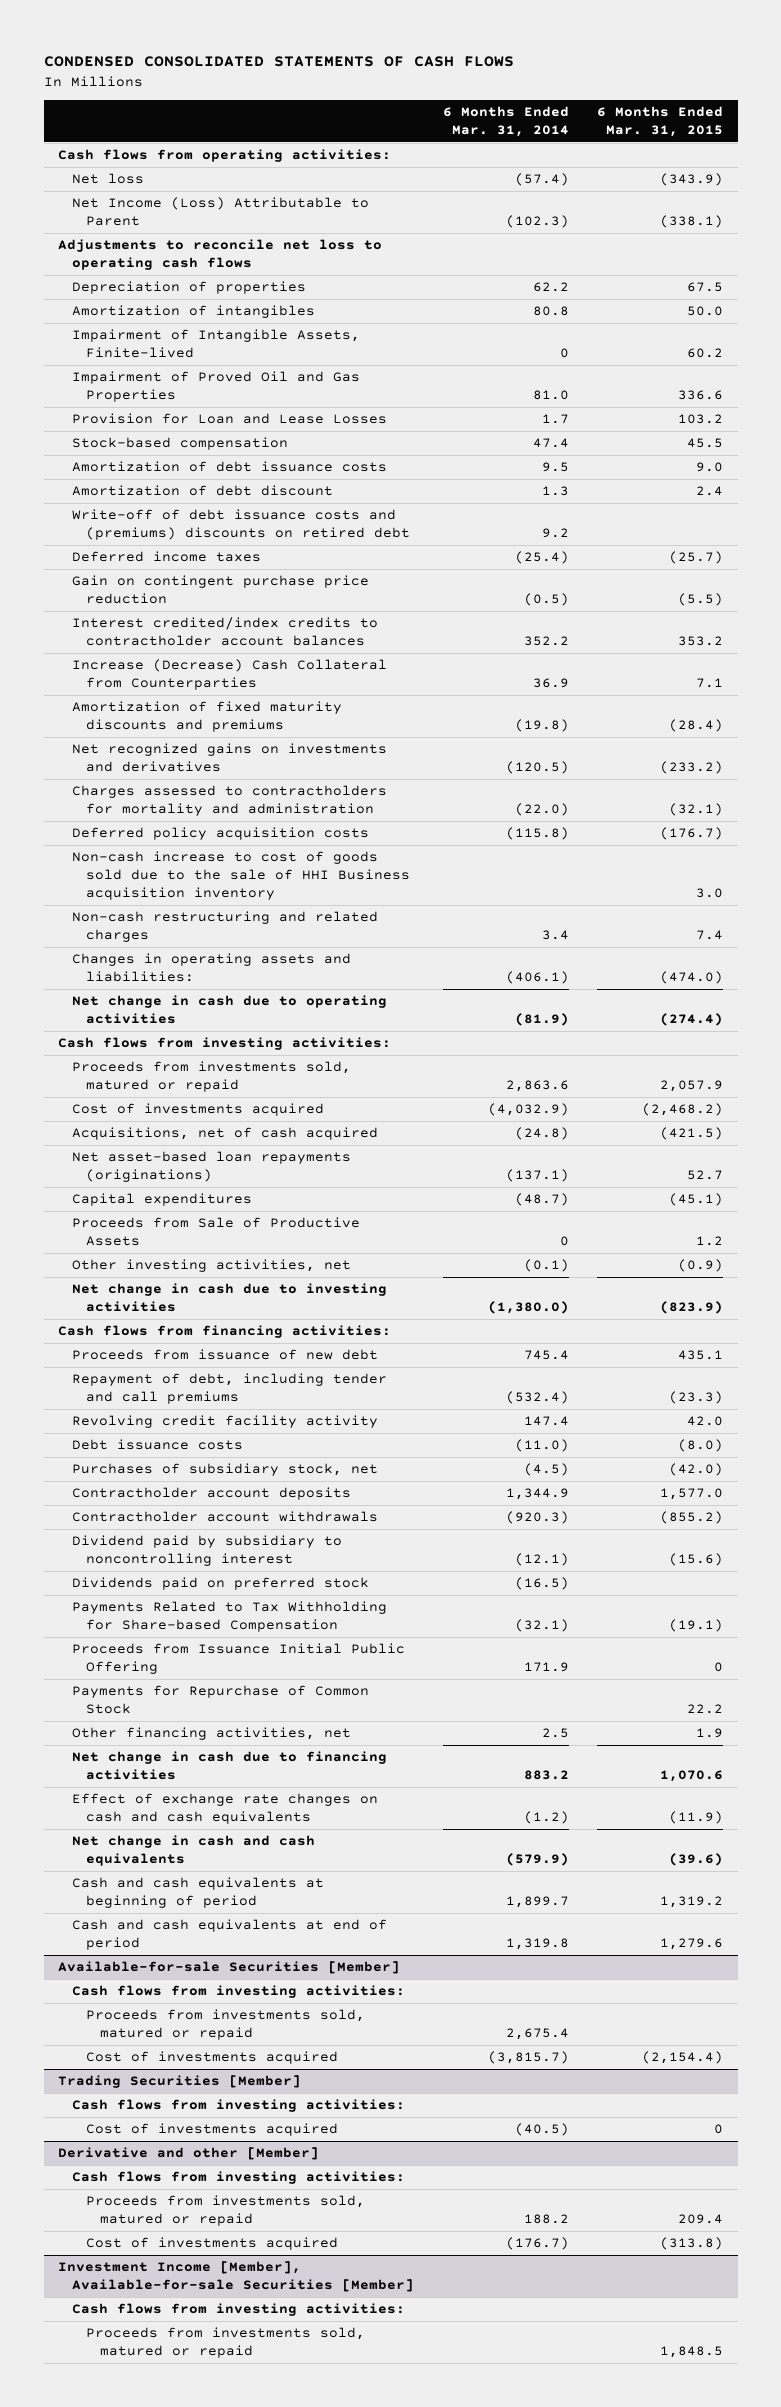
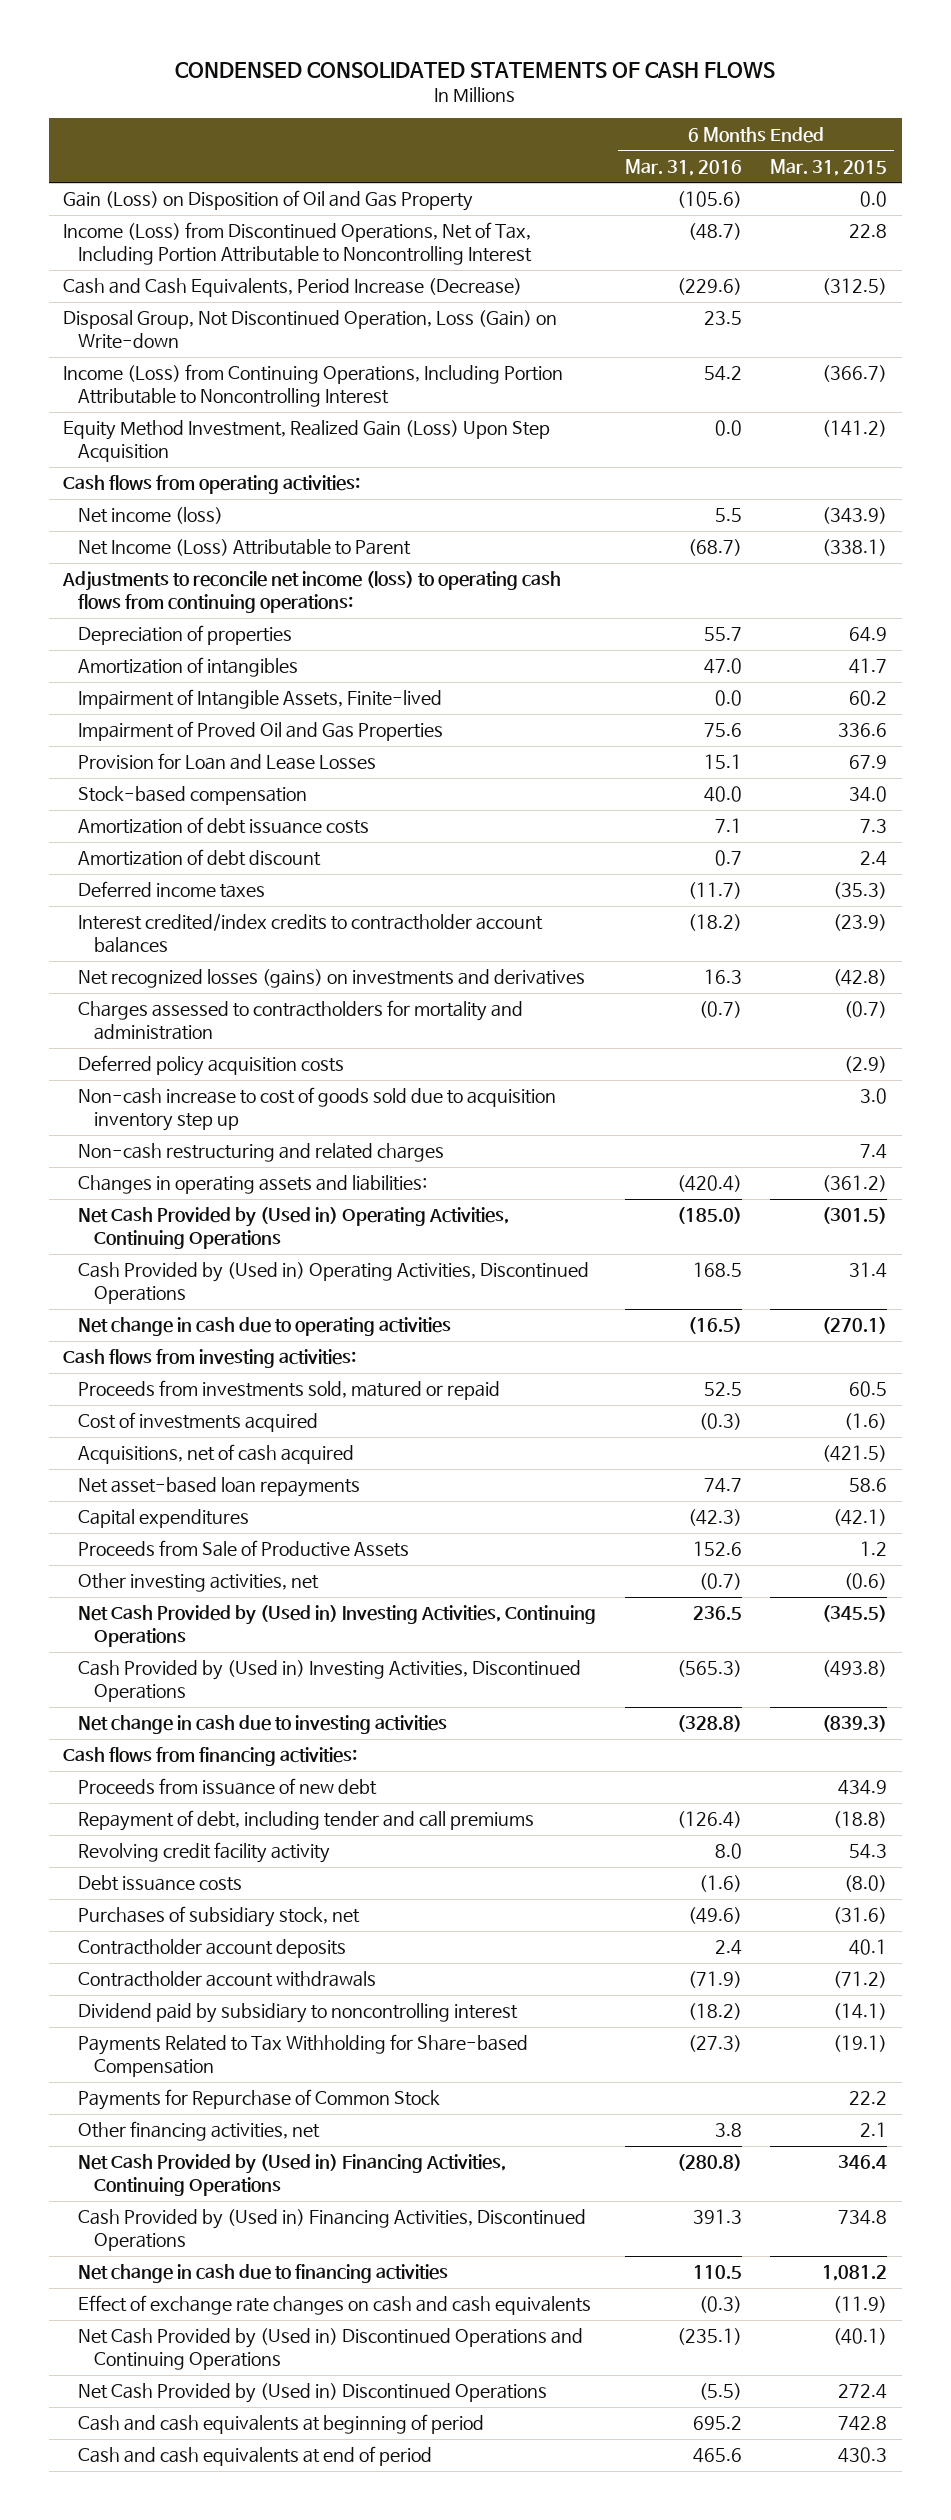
[442,106,569,138] 6 Months Ended Mar. 31, 2014 -> none
none -> [624,158,742,176] Mar. 31, 2016
none -> [63,190,474,212] Gain (Loss) on Disposition of Oil and Gas Property
none -> [63,222,533,266] Income (Loss) from Discontinued Operations, Net of Tax, Including Portion Attributable to Noncontrolling Interest
none -> [63,278,523,298] Cash and Cash Equivalents, Period Increase (Decrease)
none -> [63,310,558,350] Disposal Group, Not Discontinued Operation, Loss (Gain) on Write-down
none -> [63,364,564,408] Income (Loss) from Continuing Operations, Including Portion Attributable to Noncontrolling Interest
none -> [63,420,551,463] Equity Method Investment, Realized Gain (Loss) Upon Step Acquisition
[72,173,145,185] Net loss -> [78,507,224,525] Net income (loss)
[58,239,383,271] Adjustments to reconcile net loss to operating cash flows -> [62,571,562,614] Adjustments to reconcile net income (loss) to operating cash flows from continuing operations:
[687,282,724,293] 67.5 -> [849,627,888,643] 64.9
[687,306,724,317] 50.0 -> [849,658,888,675] 41.7
[678,414,724,425] 103.2 -> [849,755,888,770] 67.9
[687,438,724,449] 45.5 -> [849,786,888,803] 34.0
[696,462,724,473] 9.0 -> [860,819,888,834] 7.3
[72,509,411,541] Write-off of debt issuance costs and (premiums) discounts on retired debt -> none
[72,575,370,605] Gain on contingent purchase price reduction -> none
[72,659,388,691] Increase (Decrease) Cash Collateral from Counterparties -> none
[72,701,343,733] Amortization of fixed maturity discounts and premiums -> none
[669,551,724,565] (25.7) -> [833,882,888,900] (35.3)
[678,636,724,647] 353.2 -> [833,914,888,932] (23.9)
[72,743,388,773] Net recognized gains on investments and derivatives -> [78,969,586,989] Net recognized losses (gains) on investments and derivatives
[660,761,724,775] (233.2) -> [833,969,888,987] (42.8)
[669,803,724,817] (32.1) -> [844,1001,888,1019] (0.7)
[660,827,724,841] (176.7) -> [844,1056,888,1074] (2.9)
[72,851,411,901] Non-cash increase to cost of goods sold due to the sale of HHI Business acquisition inventory -> [78,1087,557,1132] Non-cash increase to cost of goods sold due to acquisition inventory step up
[660,971,724,985] (474.0) -> [822,1175,888,1193] (361.2)
none -> [78,1207,510,1250] Net Cash Provided by (Used in) Operating Activities, Continuing Operations
none -> [78,1262,590,1305] Cash Provided by (Used in) Operating Activities, Discontinued Operations
[660,1013,724,1027] (274.4) -> [822,1317,888,1335] (270.1)
[660,1080,724,1093] 2,057.9 -> [849,1381,888,1398] 60.5
[642,1103,724,1117] (2,468.2) -> [844,1413,888,1431] (1.6)
[72,1151,352,1183] Net asset-based loan repayments (originations) -> [78,1477,361,1498] Net asset-based loan repayments
[687,1170,724,1181] 52.7 -> [849,1478,888,1493] 58.6
[669,1193,724,1207] (45.1) -> [833,1509,888,1527] (42.1)
[678,1259,724,1273] (0.9) -> [844,1573,888,1591] (0.6)
none -> [78,1605,597,1648] Net Cash Provided by (Used in) Investing Activities, Continuing Operations
none -> [78,1660,582,1703] Cash Provided by (Used in) Investing Activities, Discontinued Operations
[660,1301,724,1315] (823.9) -> [822,1715,888,1733] (839.3)
[678,1350,724,1361] 435.1 -> [838,1780,888,1796] 434.9
[669,1391,724,1405] (23.3) -> [833,1811,888,1829] (18.8)
[687,1416,724,1427] 42.0 -> [849,1844,888,1860] 54.3
[72,1577,370,1591] Dividends paid on preferred stock -> none
[669,1463,724,1477] (42.0) -> [833,1907,888,1925] (31.6)
[660,1488,724,1501] 1,577.0 -> [849,1939,888,1956] 40.1
[660,1511,724,1525] (855.2) -> [833,1971,888,1989] (71.2)
[669,1553,724,1567] (15.6) -> [833,2003,888,2021] (14.1)
[72,1643,406,1675] Proceeds from Issuance Initial Public Offering -> none
[696,1728,724,1739] 1.9 -> [860,2122,888,2138] 2.1
none -> [78,2154,507,2197] Net Cash Provided by (Used in) Financing Activities, Continuing Operations
none -> [78,2209,587,2252] Cash Provided by (Used in) Financing Activities, Discontinued Operations
[660,1770,724,1783] 1,070.6 -> [822,2265,888,2282] 1,081.2
[72,1835,316,1867] Net change in cash and cash equivalents -> none
[58,1961,401,1975] Available-for-sale Securities [Member] -> none
[72,1985,406,1999] Cash flows from investing activities: -> none
[86,2009,366,2041] Proceeds from investments sold, matured or repaid -> none
[86,2051,339,2065] Cost of investments acquired -> none
[58,2075,302,2089] Trading Securities [Member] -> none
[72,2099,406,2113] Cash flows from investing activities: -> none
[86,2123,339,2137] Cost of investments acquired -> none
[58,2147,320,2161] Derivative and other [Member] -> none
[72,2171,406,2185] Cash flows from investing activities: -> none
[86,2195,366,2227] Proceeds from investments sold, matured or repaid -> none
[86,2237,339,2251] Cost of investments acquired -> none
[58,2261,415,2293] Investment Income [Member], Available-for-sale Securities [Member] -> none
[72,2303,406,2317] Cash flows from investing activities: -> none
[86,2327,366,2359] Proceeds from investments sold, matured or repaid -> none
none -> [78,2328,584,2371] Net Cash Provided by (Used in) Discontinued Operations and Continuing Operations
none -> [78,2383,548,2404] Net Cash Provided by (Used in) Discontinued Operations
[660,1896,724,1909] 1,319.2 -> [838,2416,888,2432] 742.8
[660,1938,724,1951] 1,279.6 -> [838,2447,888,2464] 430.3

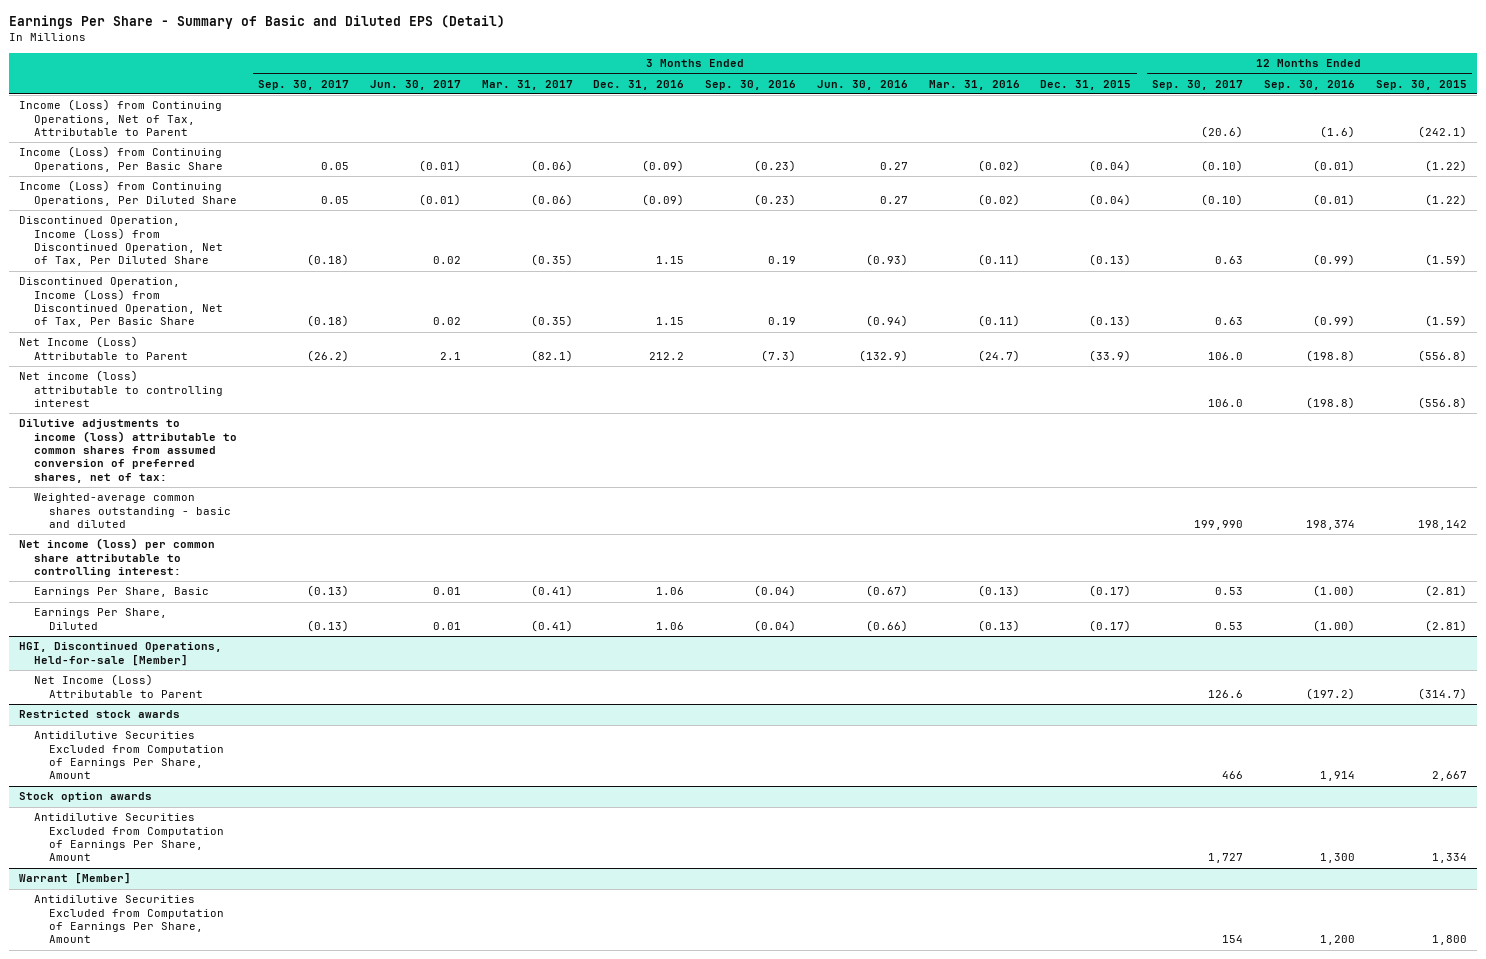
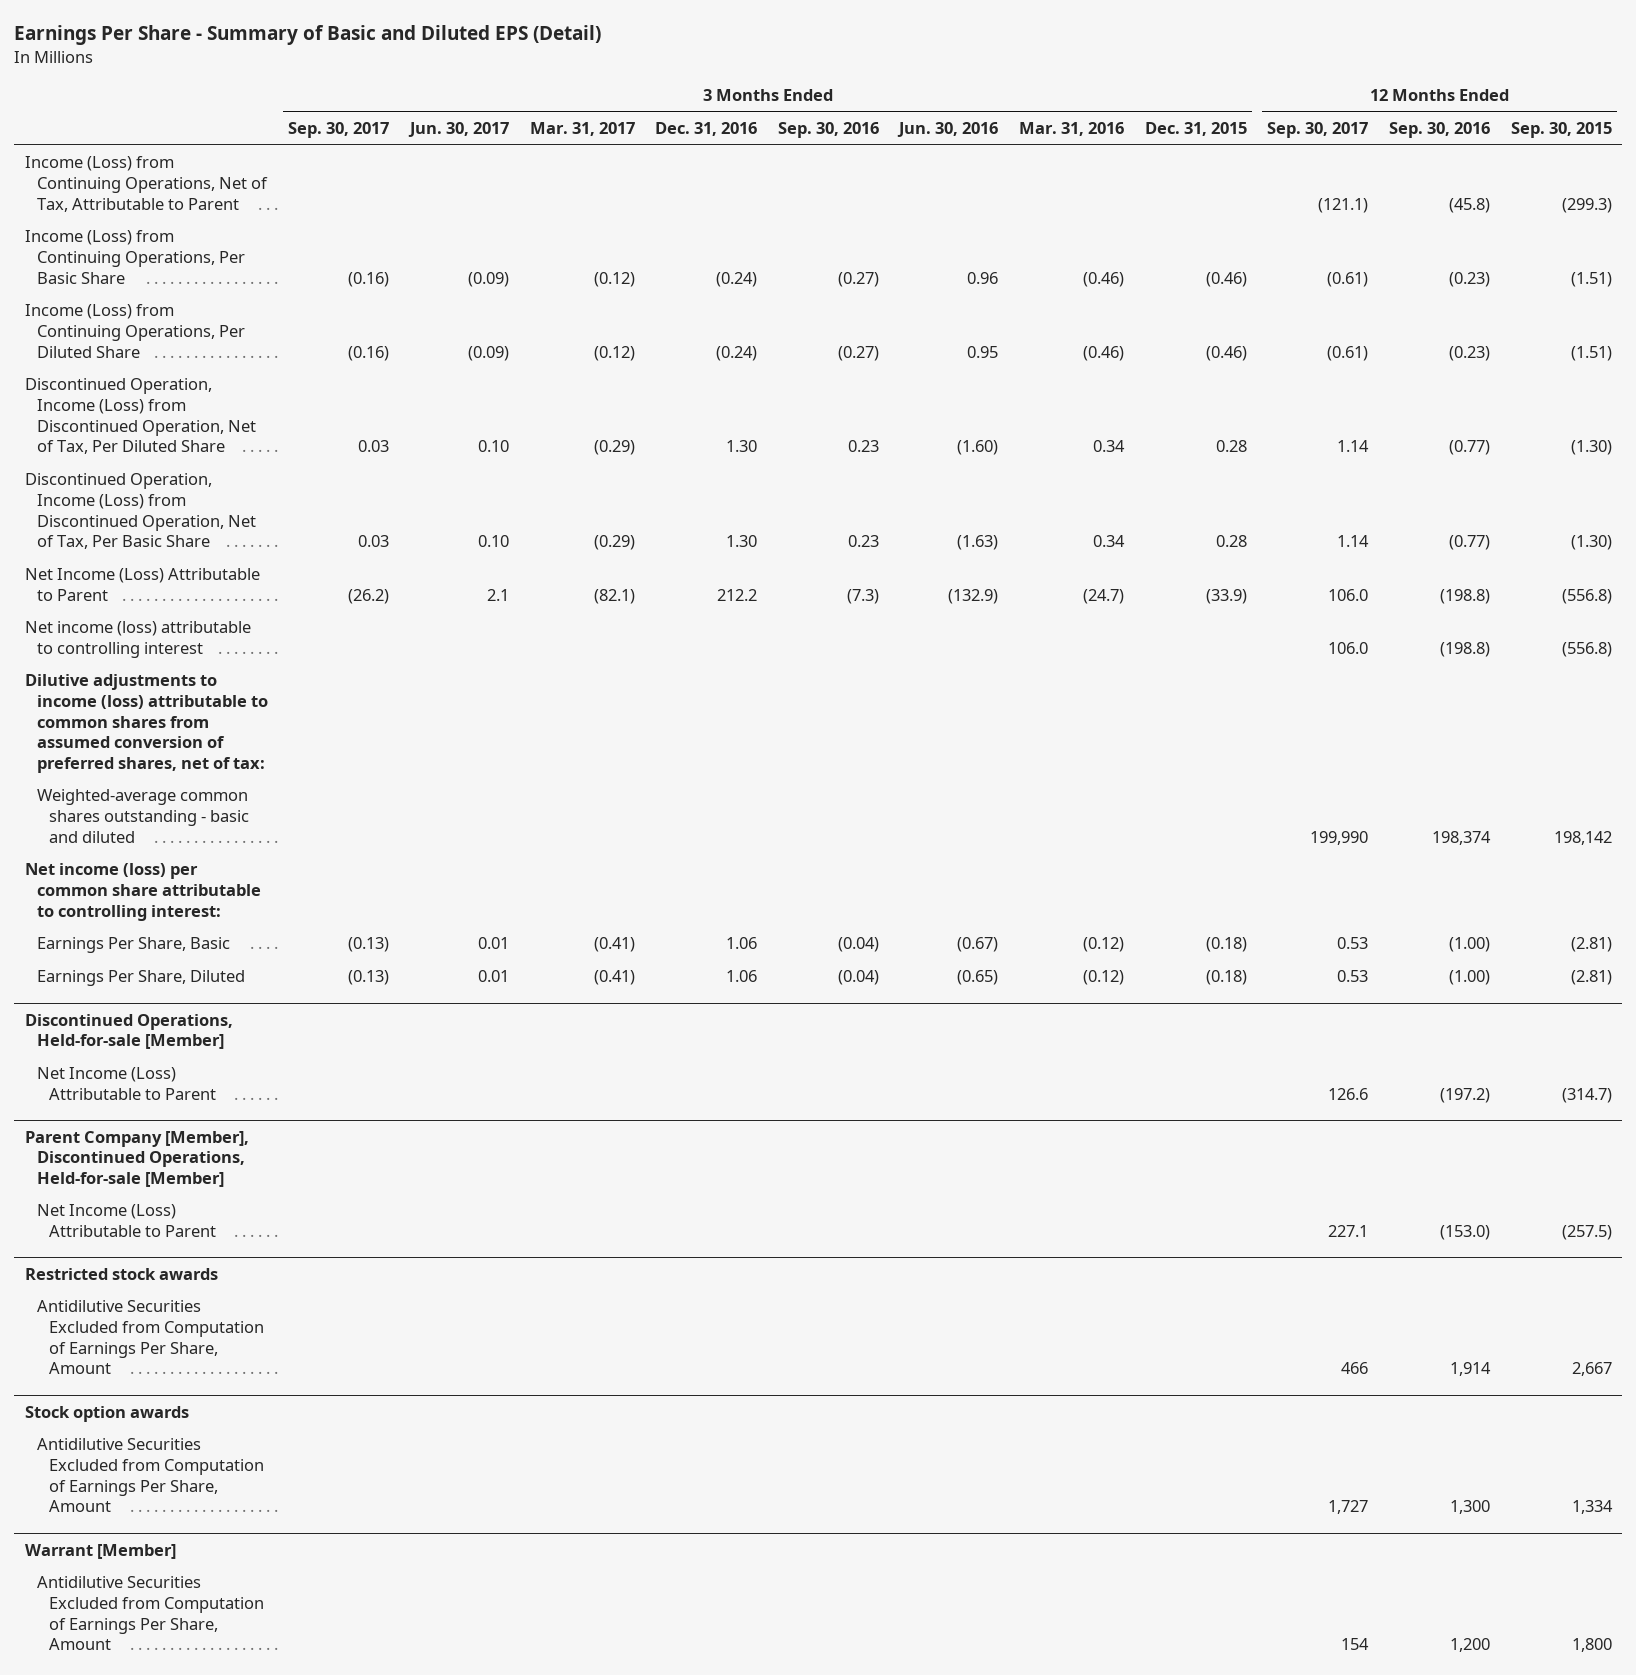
[1201,126,1244,139] (20.6) -> [1318,197,1369,213] (121.1)
[1319,126,1355,139] (1.6) -> [1449,197,1491,213] (45.8)
[1417,126,1467,139] (242.1) -> [1561,197,1612,213] (299.3)
[321,161,350,170] 0.05 -> [348,271,390,287] (0.16)
[418,159,461,172] (0.01) -> [467,271,509,287] (0.09)
[530,159,573,172] (0.06) -> [593,271,635,287] (0.12)
[642,159,685,172] (0.09) -> [716,271,758,287] (0.24)
[754,159,797,172] (0.23) -> [837,271,879,287] (0.27)
[879,161,908,170] 0.27 -> [967,271,999,284] 0.96
[977,159,1020,172] (0.02) -> [1083,271,1125,287] (0.46)
[1089,159,1132,172] (0.04) -> [1205,271,1247,287] (0.46)
[1201,159,1244,172] (0.10) -> [1327,271,1369,287] (0.61)
[1312,159,1355,172] (0.01) -> [1449,271,1491,287] (0.23)
[1424,159,1467,172] (1.22) -> [1570,271,1612,287] (1.51)
[321,195,350,204] 0.05 -> [348,345,390,361] (0.16)
[418,193,461,206] (0.01) -> [467,345,509,361] (0.09)
[530,193,573,206] (0.06) -> [593,345,635,361] (0.12)
[642,193,685,206] (0.09) -> [716,345,758,361] (0.24)
[754,193,797,206] (0.23) -> [837,345,879,361] (0.27)
[879,195,908,204] 0.27 -> [967,345,999,358] 0.95
[977,193,1020,206] (0.02) -> [1083,345,1125,361] (0.46)
[1089,193,1132,206] (0.04) -> [1205,345,1247,361] (0.46)
[1201,193,1244,206] (0.10) -> [1327,345,1369,361] (0.61)
[1312,193,1355,206] (0.01) -> [1449,345,1491,361] (0.23)
[1424,193,1467,206] (1.22) -> [1570,345,1612,361] (1.51)
[307,254,350,267] (0.18) -> [358,440,390,453] 0.03
[432,256,461,265] 0.02 -> [477,440,509,453] 0.10
[530,254,573,267] (0.35) -> [593,440,635,456] (0.29)
[656,256,685,265] 1.15 -> [726,440,758,453] 1.30
[768,256,797,265] 0.19 -> [847,440,879,453] 0.23
[865,254,908,267] (0.93) -> [957,440,999,456] (1.60)
[977,254,1020,267] (0.11) -> [1093,440,1126,453] 0.34
[1089,254,1132,267] (0.13) -> [1215,440,1247,453] 0.28
[1215,256,1244,265] 0.63 -> [1337,440,1370,453] 1.14
[1312,254,1355,267] (0.99) -> [1449,440,1491,456] (0.77)
[1424,254,1467,267] (1.59) -> [1570,440,1612,456] (1.30)
[307,315,350,328] (0.18) -> [358,535,390,548] 0.03
[432,317,461,326] 0.02 -> [477,535,509,548] 0.10
[530,315,573,328] (0.35) -> [593,535,635,551] (0.29)
[656,317,685,326] 1.15 -> [726,535,758,548] 1.30
[768,317,797,326] 0.19 -> [847,535,879,548] 0.23
[865,315,908,328] (0.94) -> [957,535,999,551] (1.63)
[977,315,1020,328] (0.11) -> [1093,535,1126,548] 0.34
[1089,315,1132,328] (0.13) -> [1215,535,1247,548] 0.28
[1215,317,1244,326] 0.63 -> [1337,535,1370,548] 1.14
[1312,315,1355,328] (0.99) -> [1449,535,1491,551] (0.77)
[1424,315,1467,328] (1.59) -> [1570,535,1612,551] (1.30)
[977,585,1020,598] (0.13) -> [1083,937,1125,953] (0.12)
[1089,585,1132,598] (0.17) -> [1205,937,1247,953] (0.18)
[865,619,908,632] (0.66) -> [957,970,999,986] (0.65)
[977,619,1020,632] (0.13) -> [1083,970,1125,986] (0.12)
[1089,619,1132,632] (0.17) -> [1205,970,1247,986] (0.18)
[19,642,223,666] HGI, Discontinued Operations, Held-for-sale [Member] -> [24,1013,233,1050] Discontinued Operations, Held-for-sale [Member]
none -> [24,1130,249,1187] Parent Company [Member], Discontinued Operations, Held-for-sale [Member]
none -> [36,1204,216,1238] Net Income (Loss) Attributable to Parent

